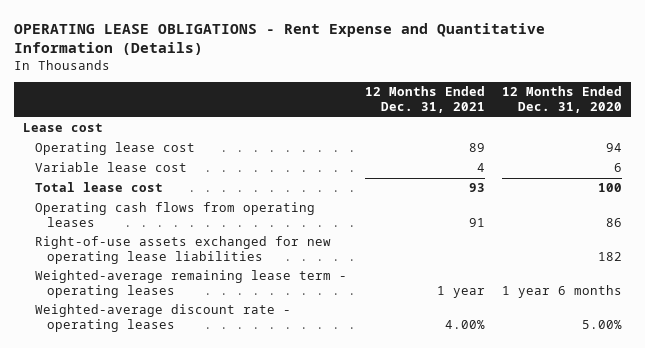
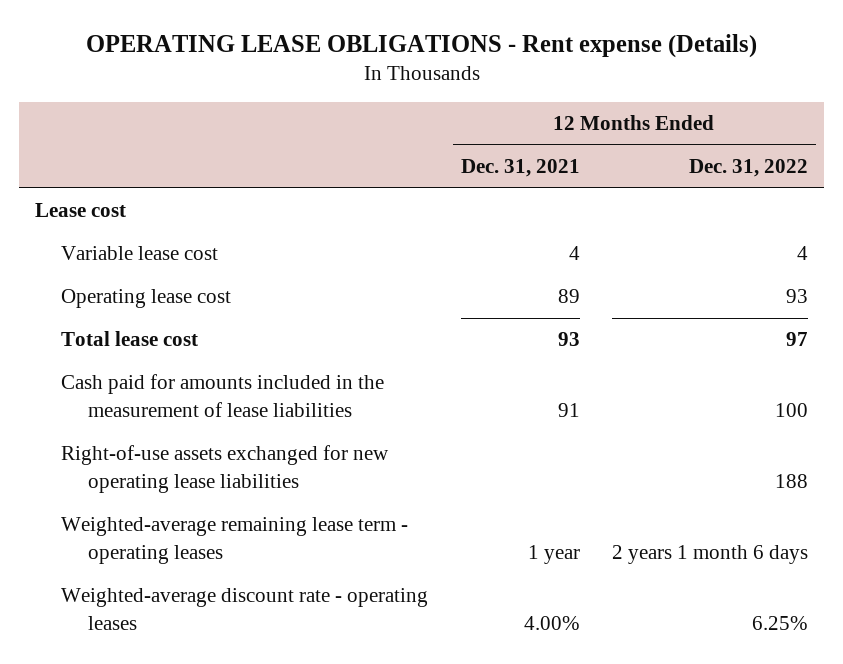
[14,22,546,55] OPERATING LEASE OBLIGATIONS - Rent Expense and Quantitative Information (Details) -> [85,33,757,58] OPERATING LEASE OBLIGATIONS - Rent expense (Details)
[502,86,623,114] 12 Months Ended Dec. 31, 2020 -> none
none -> [689,158,809,177] Dec. 31, 2022
[34,142,195,156] Operating lease cost -> [61,289,232,309] Operating lease cost
[34,202,315,228] Operating cash flows from operating leases -> none
none -> [61,374,385,417] Cash paid for amounts included in the measurement of lease liabilities

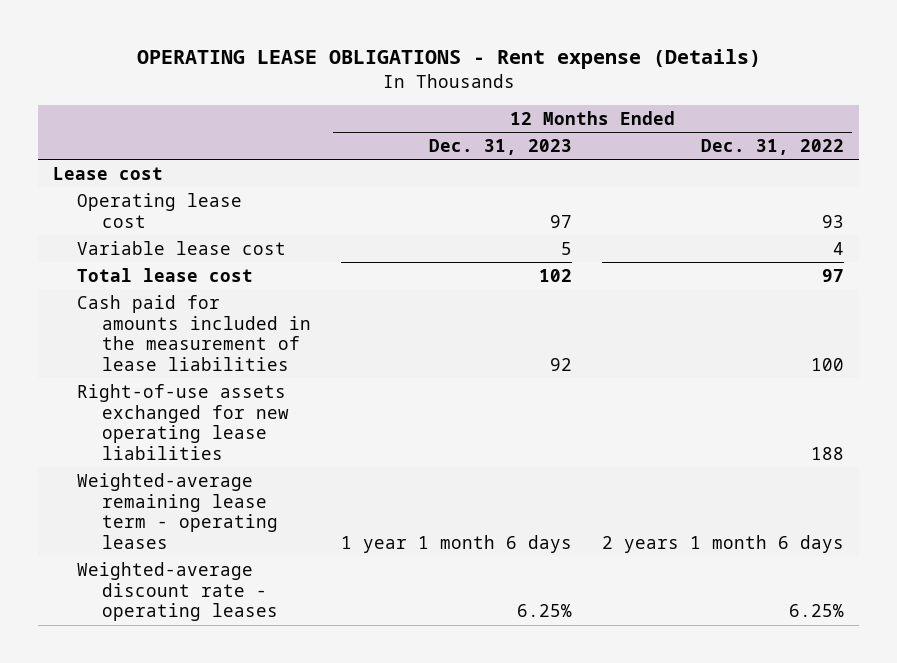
[460,158,580,177] Dec. 31, 2021 -> none
none -> [428,138,572,155] Dec. 31, 2023
[61,246,219,261] Variable lease cost -> [77,240,287,255] Variable lease cost

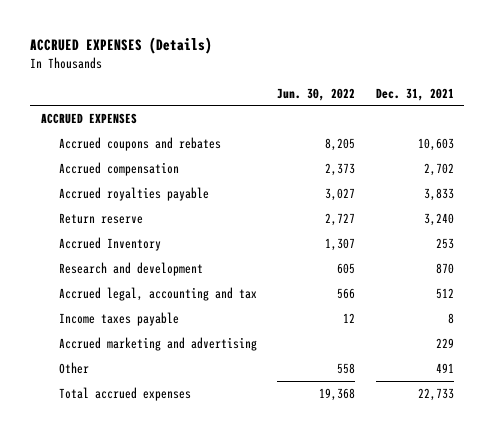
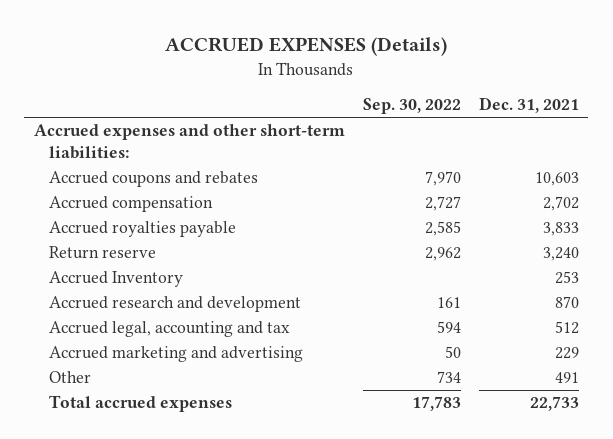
[277,87,356,101] Jun. 30, 2022 -> none
none -> [362,98,461,115] Sep. 30, 2022
[40,112,137,124] ACCRUED EXPENSES -> none
none -> [33,124,345,159] Accrued expenses and other short-term liabilities:
[58,261,203,276] Research and development -> [48,296,301,313] Accrued research and development
[58,311,179,326] Income taxes payable -> none

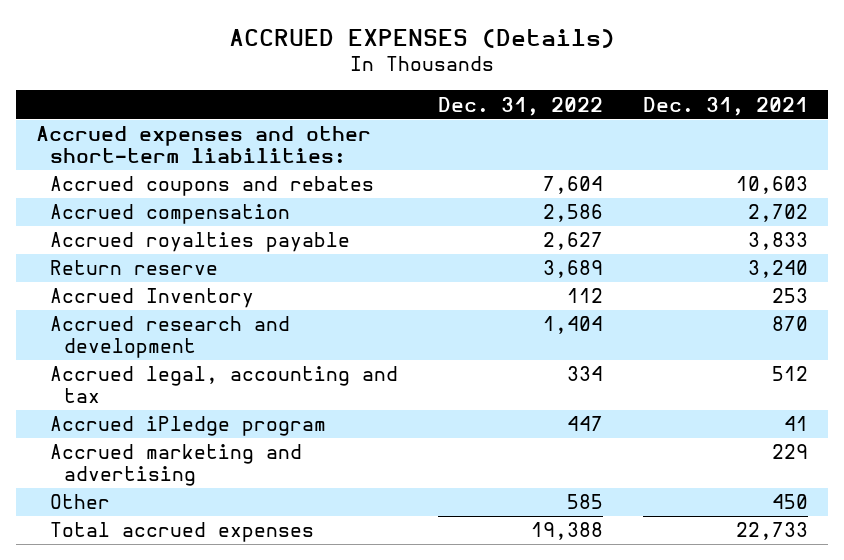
[362,98,461,115] Sep. 30, 2022 -> none
none -> [437,96,603,116] Dec. 31, 2022
none -> [50,416,327,437] Accrued iPledge program
[555,372,580,384] 491 -> [771,494,808,510] 450

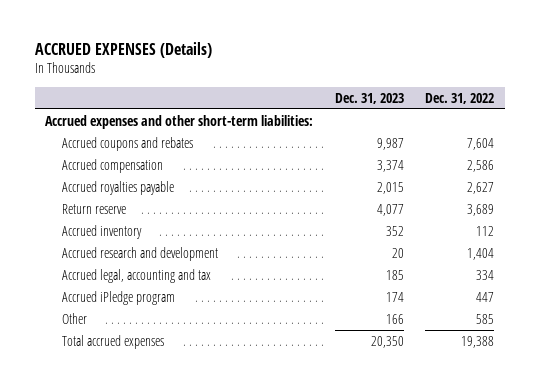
[642,96,808,116] Dec. 31, 2021 -> none
none -> [334,92,404,104] Dec. 31, 2023
[50,288,255,309] Accrued Inventory -> [62,224,143,239] Accrued inventory
[50,444,303,487] Accrued marketing and advertising -> none

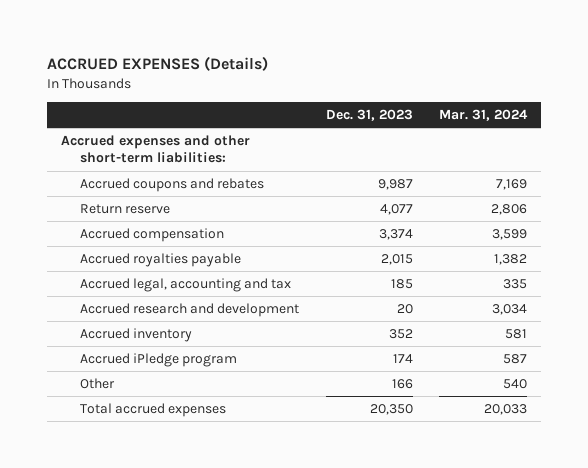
[425,92,495,104] Dec. 31, 2022 -> none
none -> [439,108,529,121] Mar. 31, 2024
[62,203,127,214] Return reserve -> [79,204,170,215] Return reserve
[62,246,219,261] Accrued research and development -> [79,303,299,318] Accrued research and development
[62,224,143,239] Accrued inventory -> [79,328,192,343] Accrued inventory

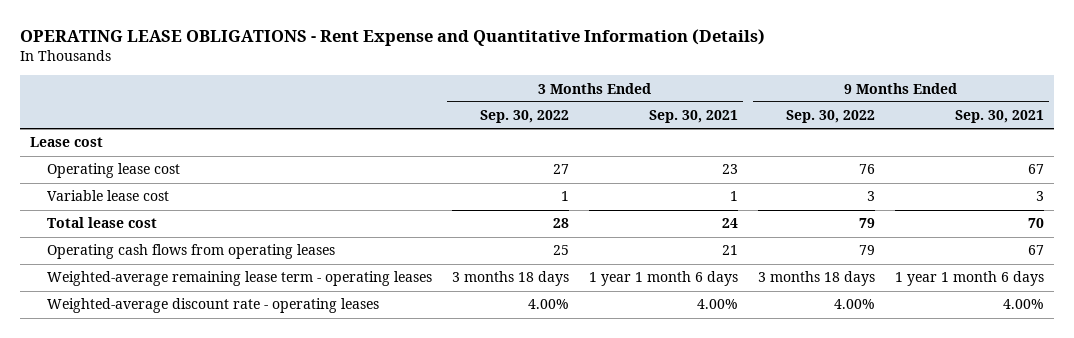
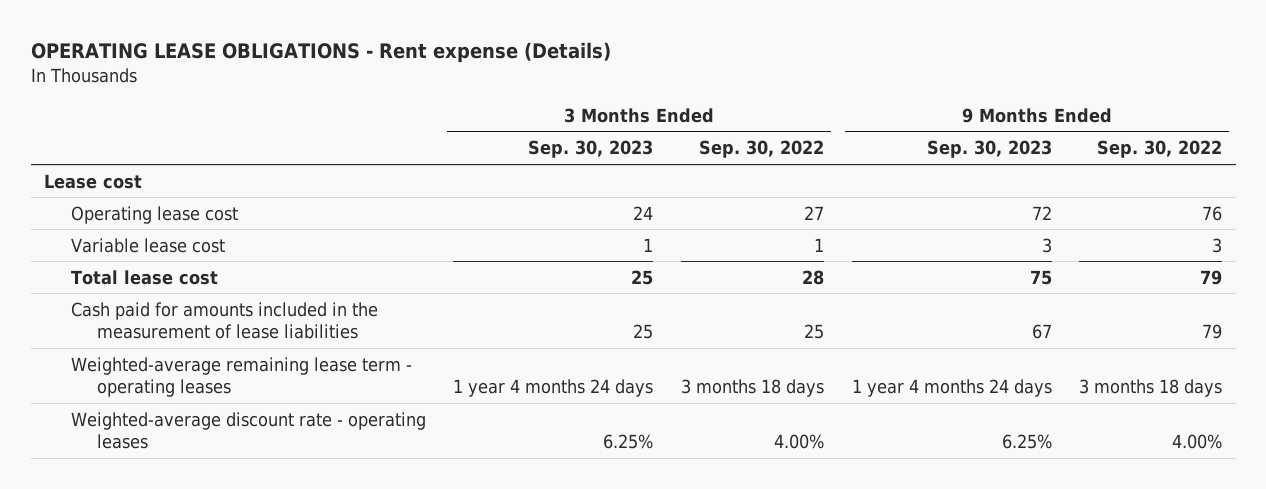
[19,28,765,46] OPERATING LEASE OBLIGATIONS - Rent Expense and Quantitative Information (Details) -> [30,41,611,63] OPERATING LEASE OBLIGATIONS - Rent expense (Details)
[648,110,738,124] Sep. 30, 2021 -> none
[955,110,1045,124] Sep. 30, 2021 -> none
none -> [528,140,654,159] Sep. 30, 2023
none -> [926,140,1052,159] Sep. 30, 2023
[46,244,335,260] Operating cash flows from operating leases -> [70,301,378,340] Cash paid for amounts included in the measurement of lease liabilities

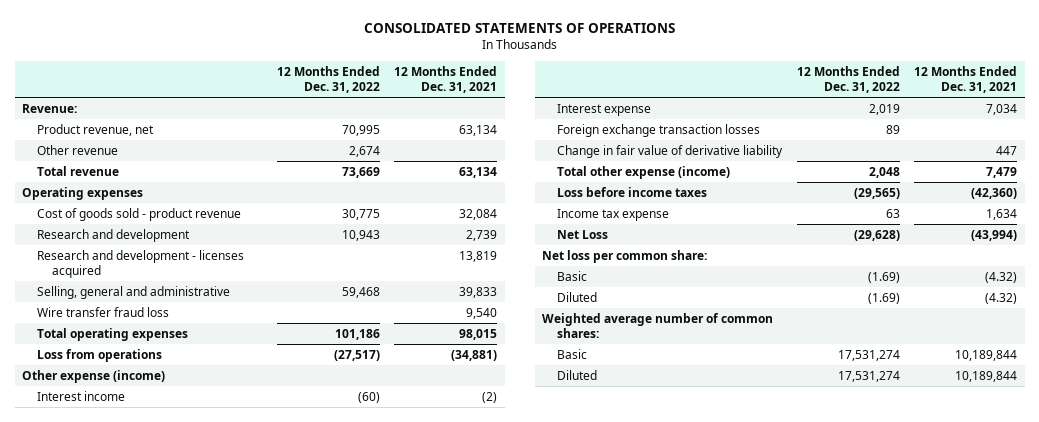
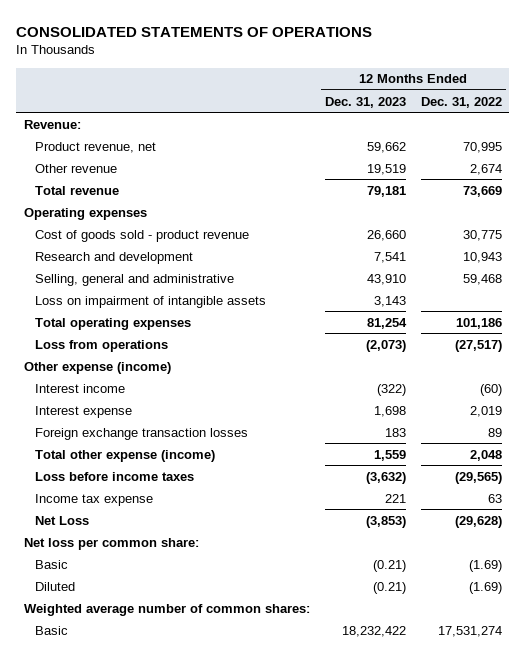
[394,65,498,94] 12 Months Ended Dec. 31, 2021 -> none
none -> [324,96,406,108] Dec. 31, 2023
[36,249,244,279] Research and development - licenses acquired -> none
[36,306,169,317] Wire transfer fraud loss -> none
none -> [34,295,266,308] Loss on impairment of intangible assets
[556,144,783,158] Change in fair value of derivative liability -> none
[556,369,597,380] Diluted -> none

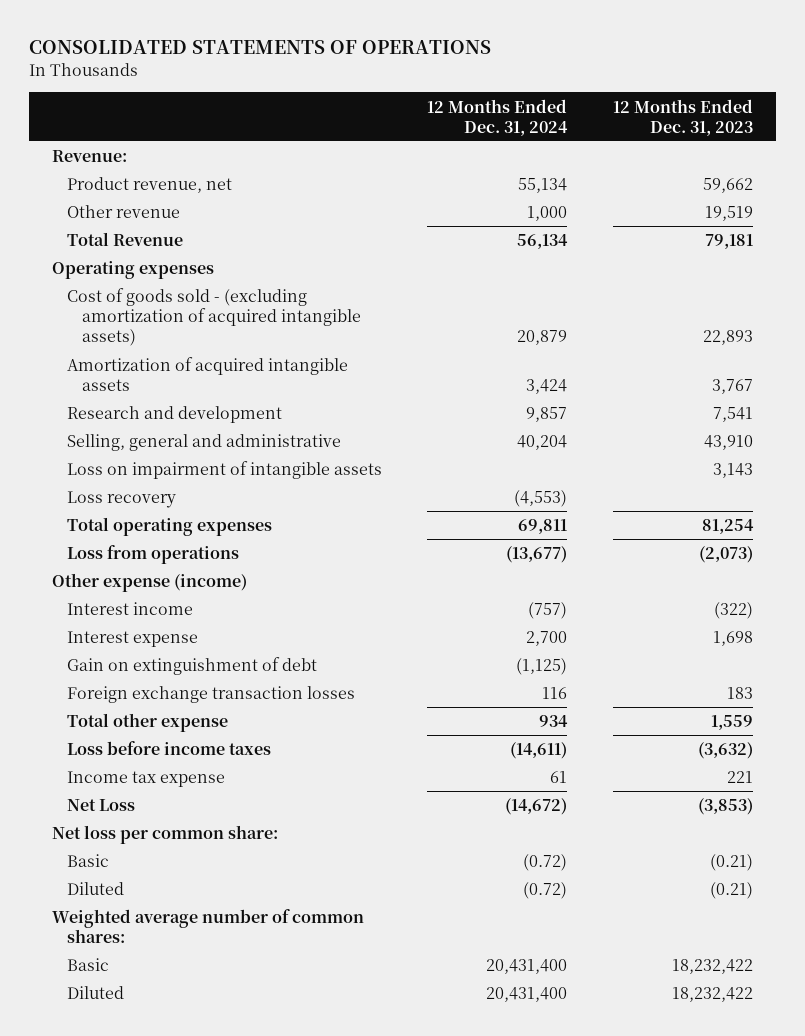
[420,96,502,108] Dec. 31, 2022 -> none
none -> [427,98,569,136] 12 Months Ended Dec. 31, 2024
[34,185,119,195] Total revenue -> [66,232,183,247] Total Revenue
[34,229,249,242] Cost of goods sold - product revenue -> [66,288,361,347] Cost of goods sold - (excluding amortization of acquired intangible assets)
[366,229,406,241] 26,660 -> [702,330,753,346] 22,893
none -> [66,357,348,392] Amortization of acquired intangible assets
none -> [66,491,176,509] Loss recovery
none -> [66,657,317,676] Gain on extinguishment of debt
[34,449,215,462] Total other expense (income) -> [66,713,228,733] Total other expense
none -> [66,986,124,1000] Diluted

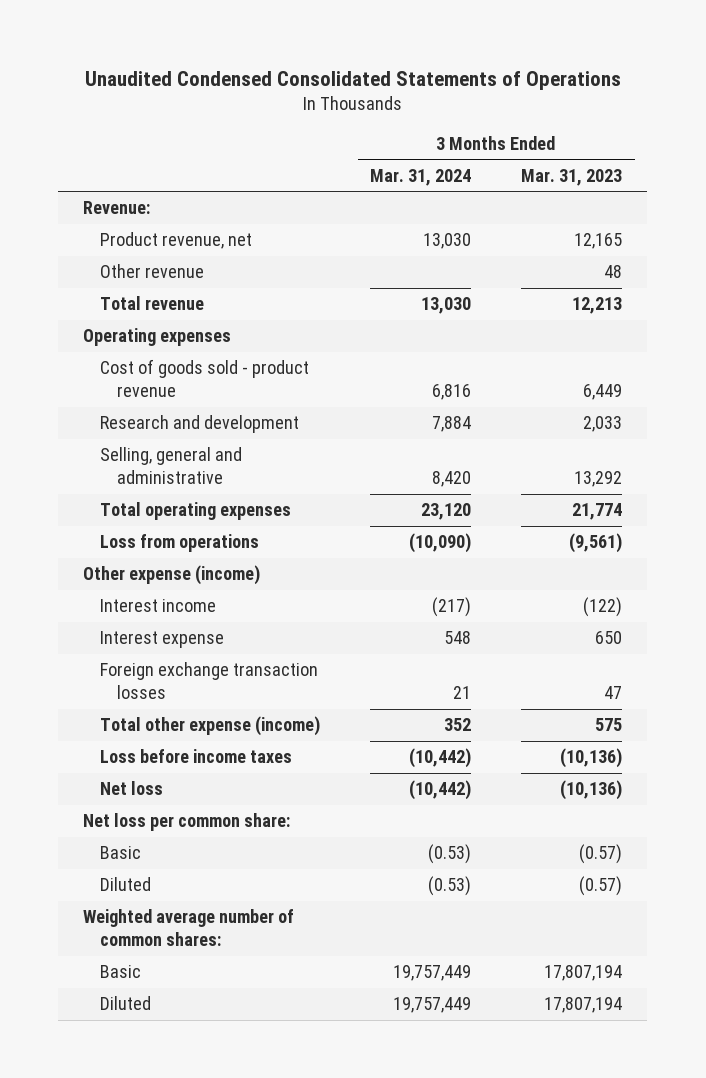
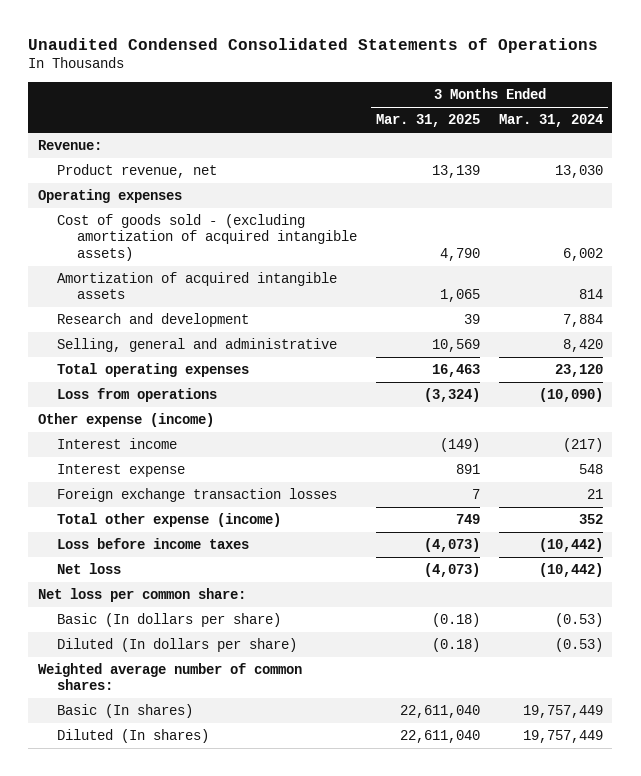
[521,168,623,186] Mar. 31, 2023 -> none
none -> [376,114,481,128] Mar. 31, 2025
[100,264,205,279] Other revenue -> none
[100,296,205,311] Total revenue -> none
[100,359,310,398] Cost of goods sold - product revenue -> none
none -> [57,214,358,261] Cost of goods sold - (excluding amortization of acquired intangible assets)
none -> [57,272,338,300] Amortization of acquired intangible assets
[100,846,142,860] Basic -> [57,613,282,628] Basic (In dollars per share)
[100,877,152,892] Diluted -> [57,638,298,653] Diluted (In dollars per share)
[100,965,142,979] Basic -> [57,704,194,719] Basic (In shares)
[100,996,152,1011] Diluted -> [57,729,210,744] Diluted (In shares)

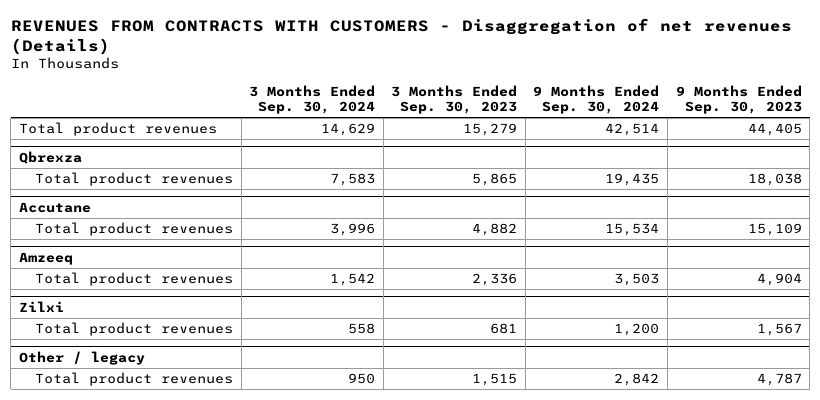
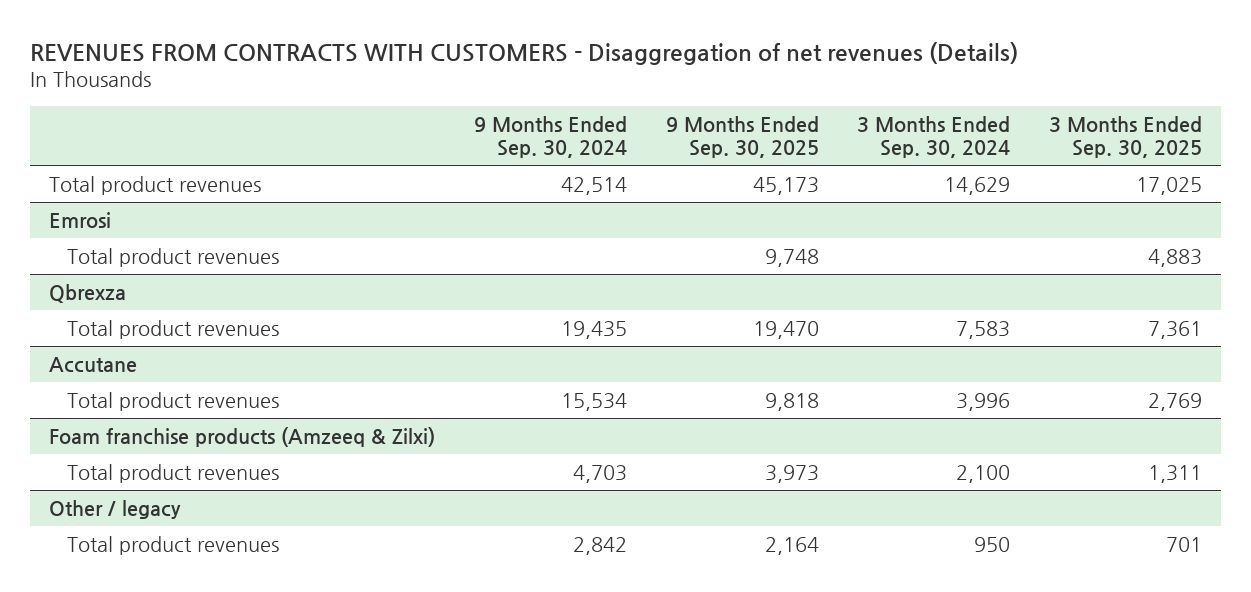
[391,84,518,115] 3 Months Ended Sep. 30, 2023 -> none
[675,84,802,115] 9 Months Ended Sep. 30, 2023 -> none
none -> [665,115,819,158] 9 Months Ended Sep. 30, 2025
none -> [1049,115,1203,158] 3 Months Ended Sep. 30, 2025
none -> [49,211,112,228] Emrosi
none -> [67,247,280,267] Total product revenues
[18,251,73,265] Amzeeq -> none
[18,300,64,312] Zilxi -> none
[35,322,234,337] Total product revenues -> none
none -> [49,426,436,447] Foam franchise products (Amzeeq & Zilxi)
[330,273,376,287] 1,542 -> [956,464,1011,483] 2,100
[614,273,660,287] 3,503 -> [573,464,628,483] 4,703

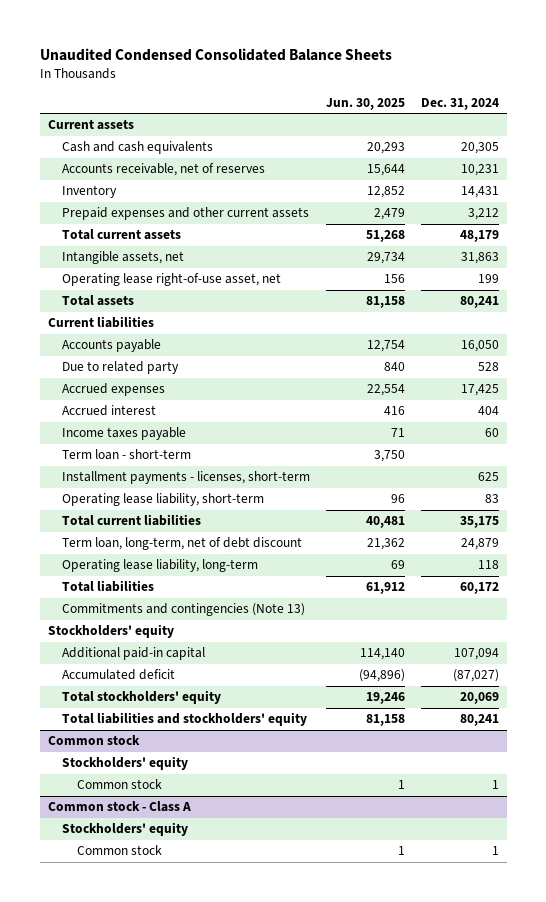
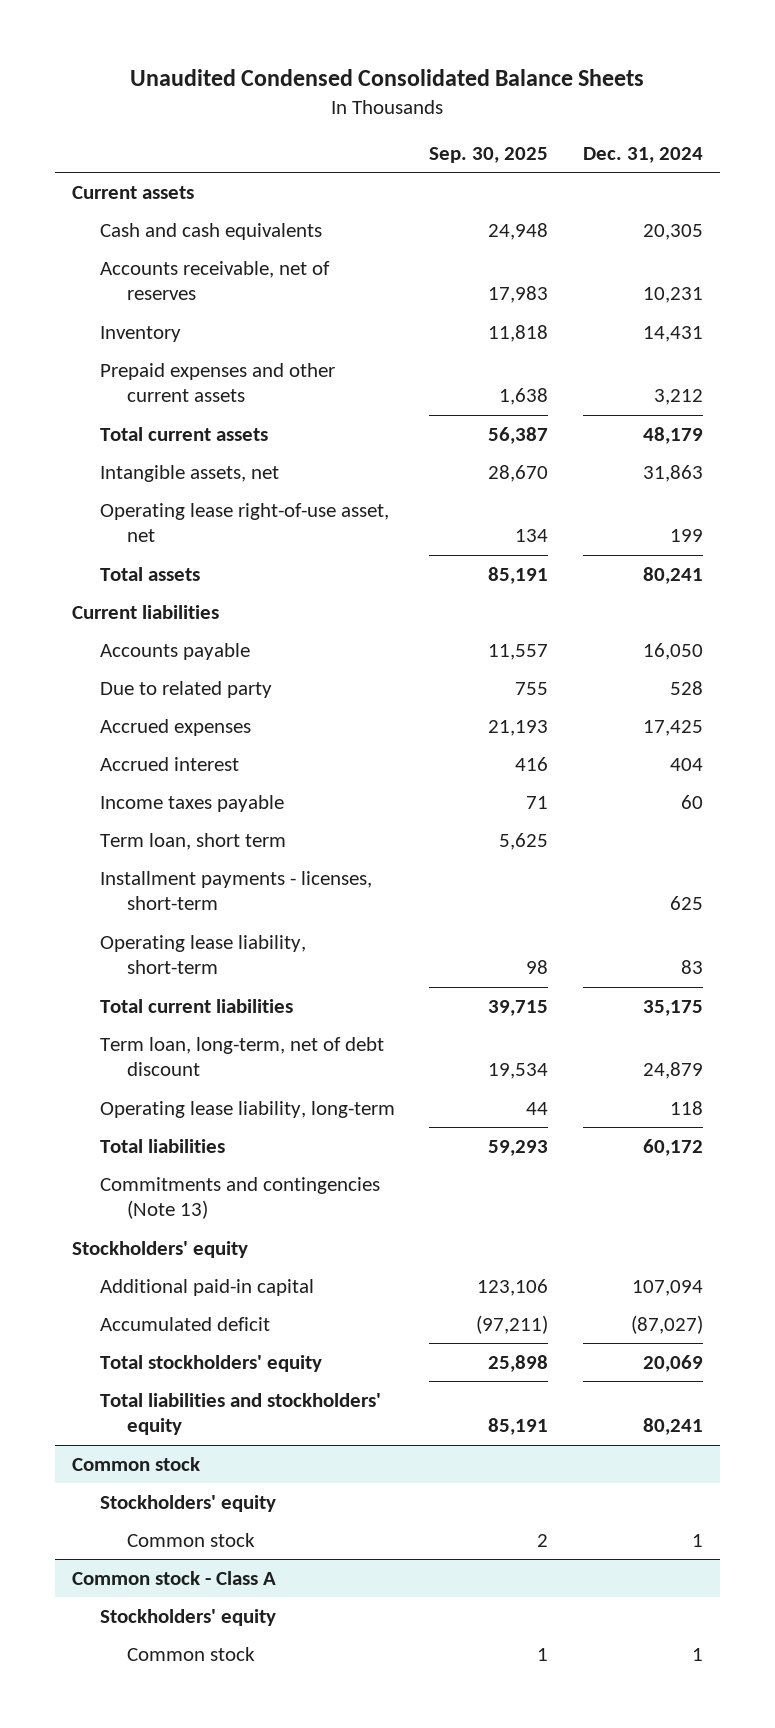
[325,97,405,110] Jun. 30, 2025 -> none
none -> [429,146,549,163] Sep. 30, 2025
[62,449,192,461] Term loan - short-term -> [99,832,286,850] Term loan, short term

